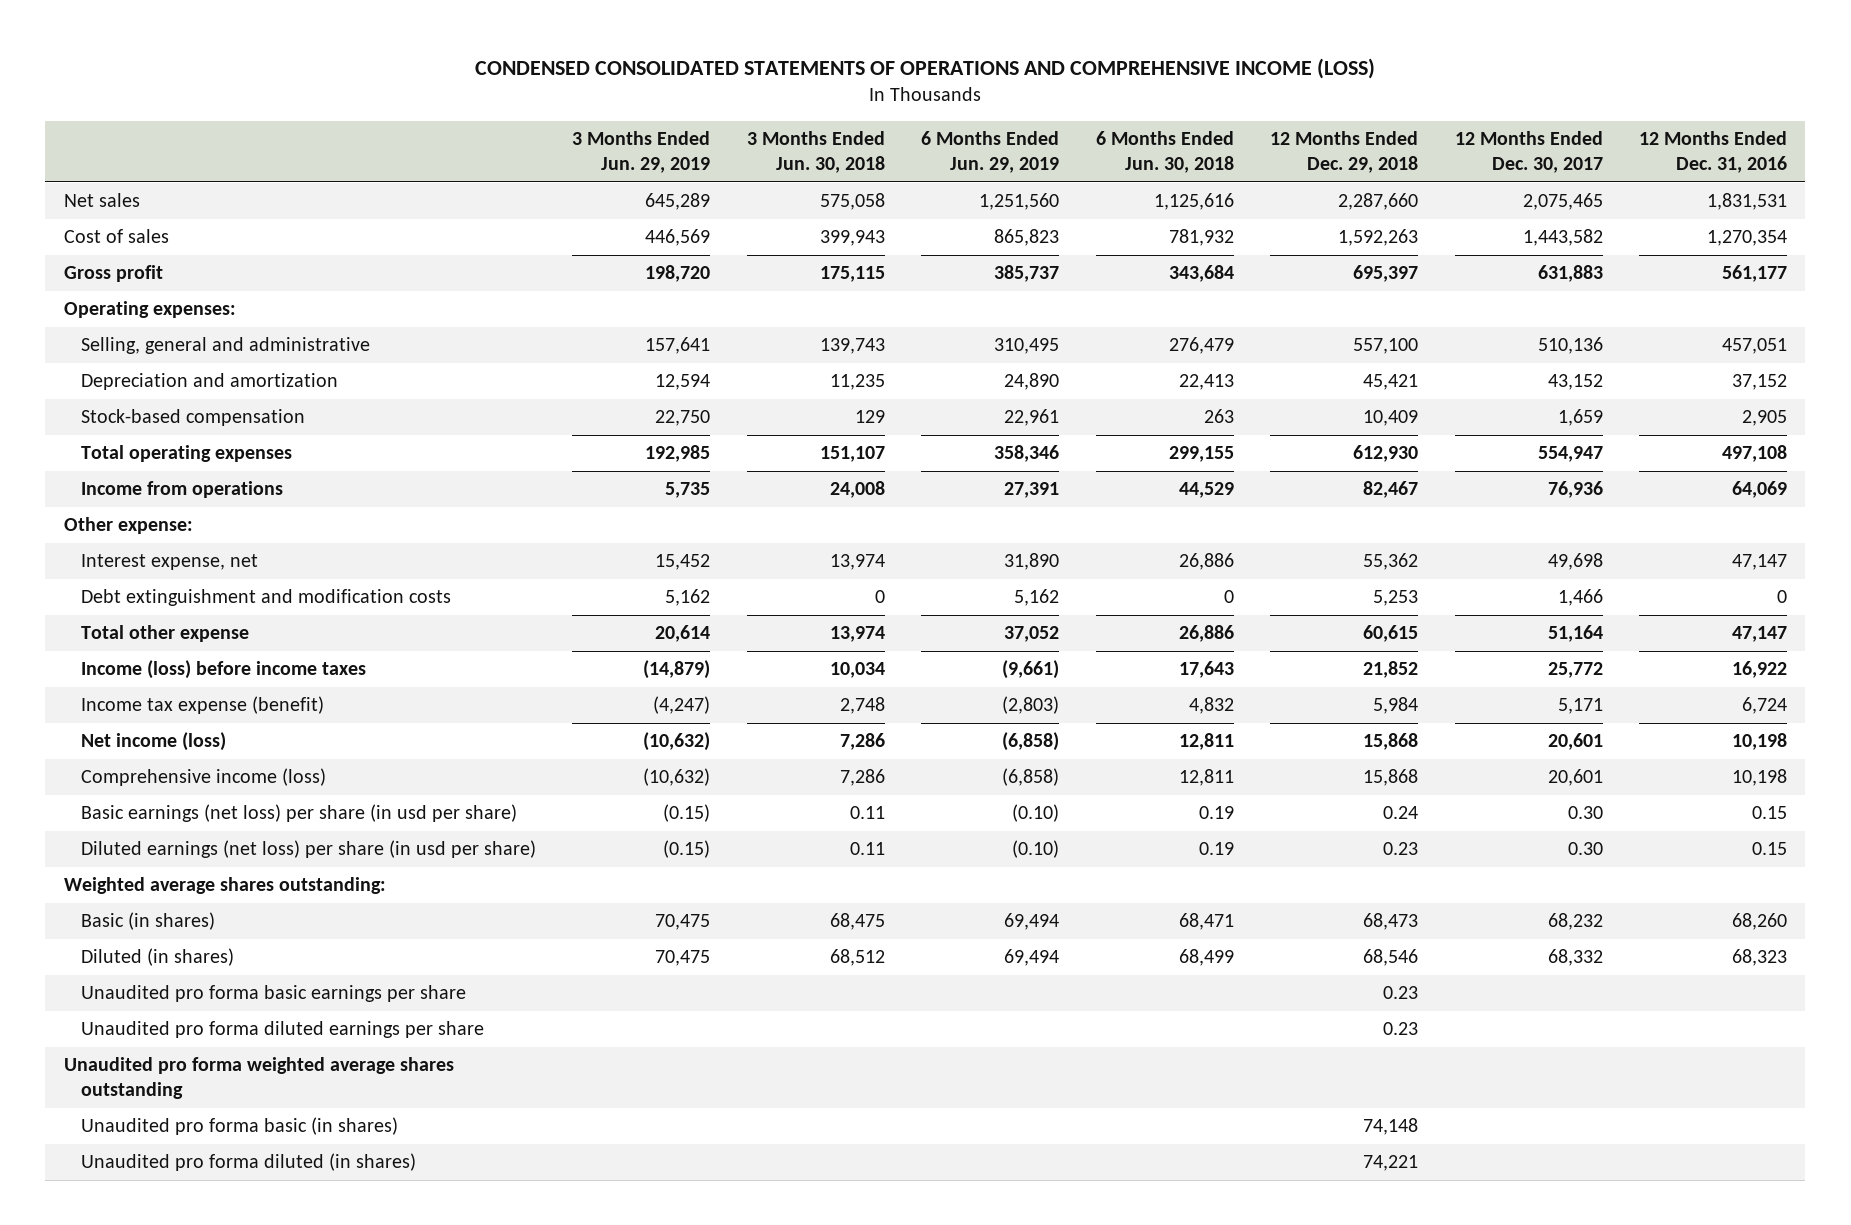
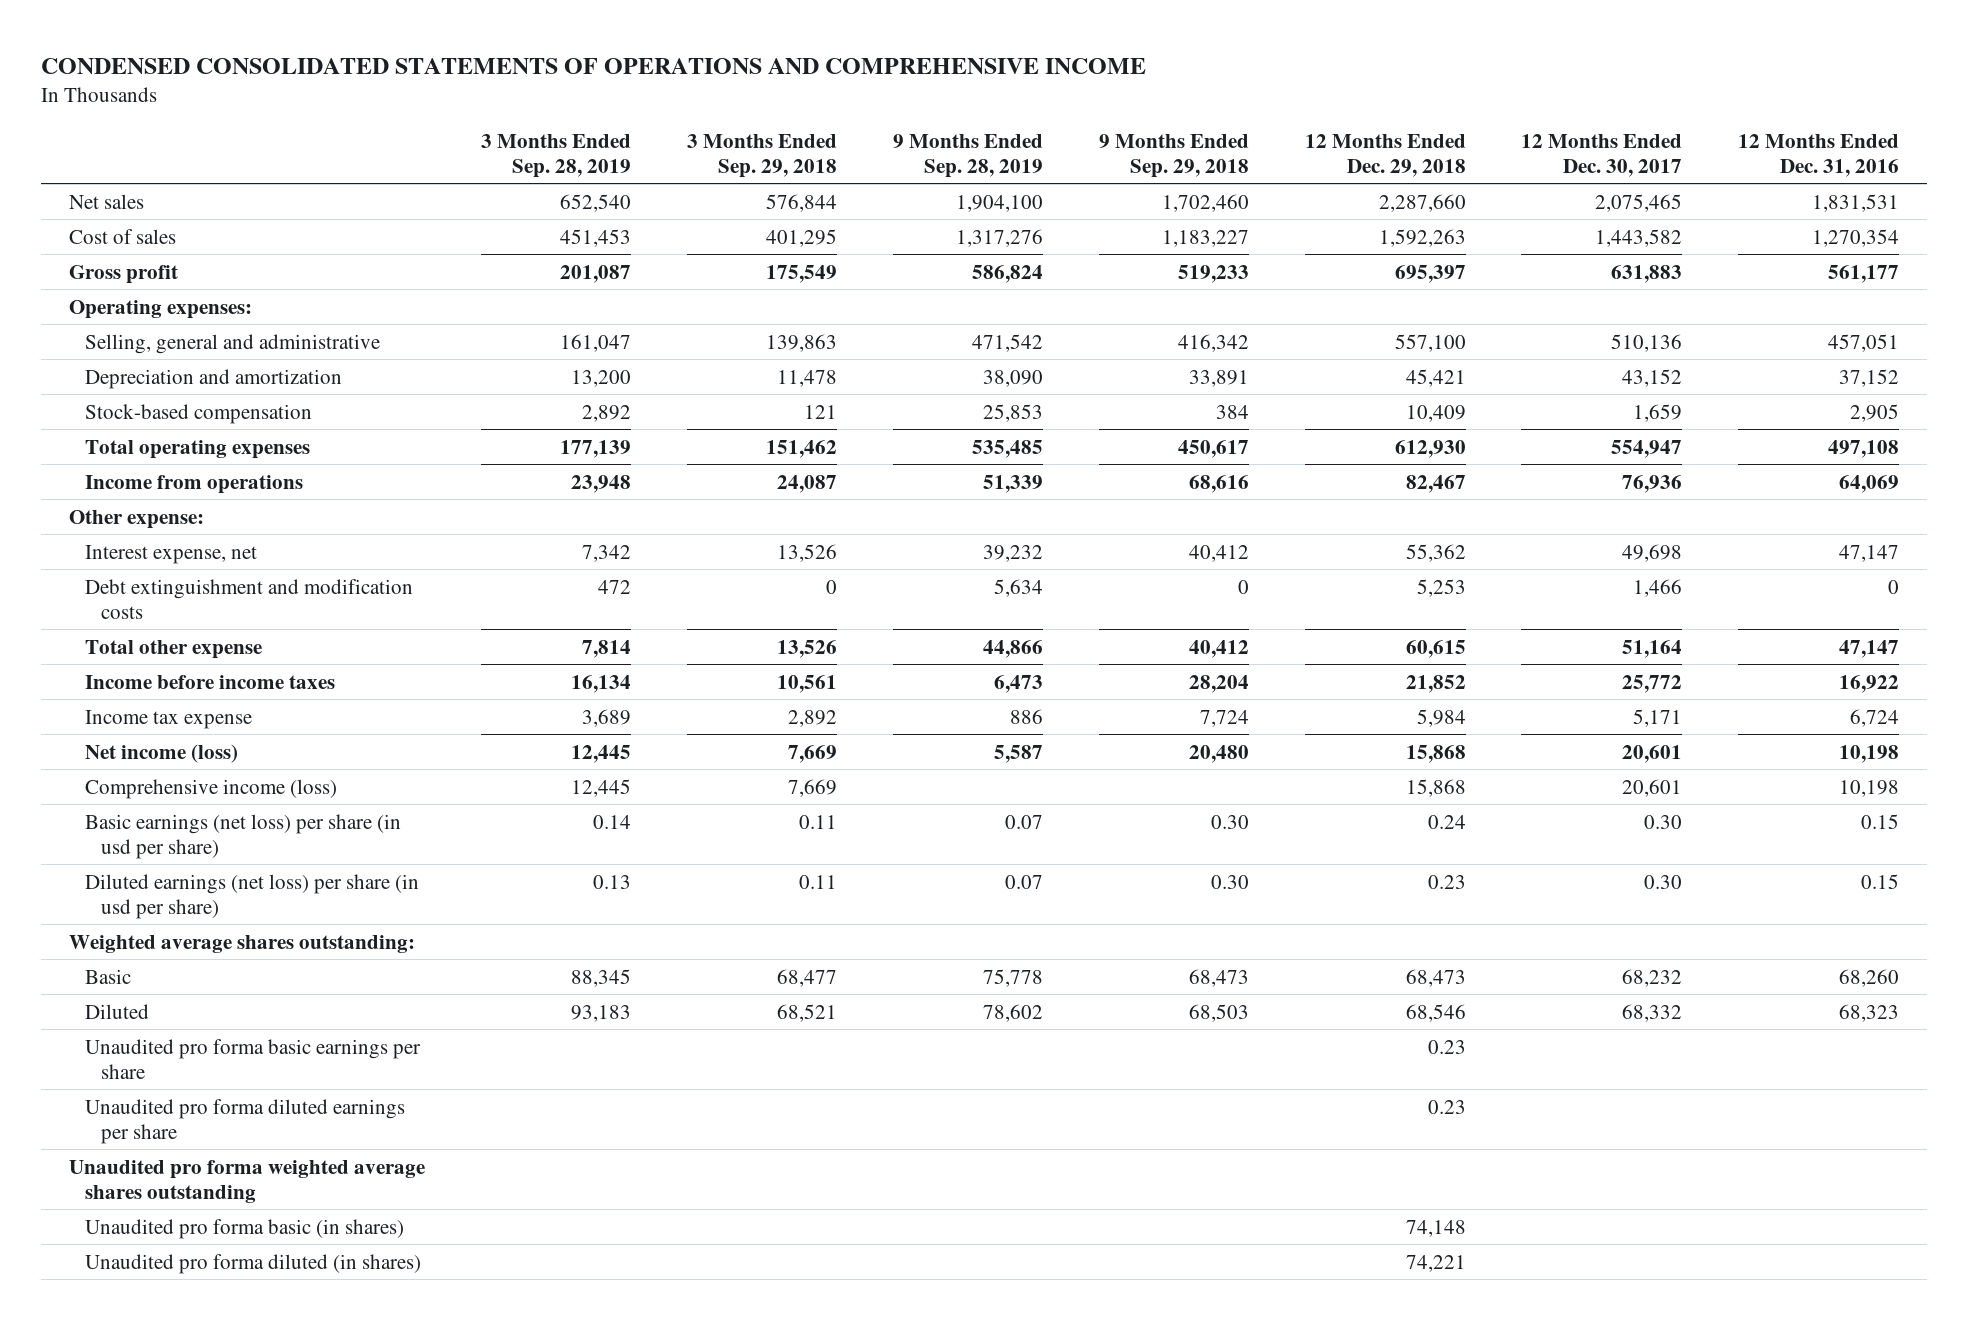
[475,58,1376,80] CONDENSED CONSOLIDATED STATEMENTS OF OPERATIONS AND COMPREHENSIVE INCOME (LOSS) -> [41,57,1147,74] CONDENSED CONSOLIDATED STATEMENTS OF OPERATIONS AND COMPREHENSIVE INCOME
[572,131,711,174] 3 Months Ended Jun. 29, 2019 -> none
[746,131,885,174] 3 Months Ended Jun. 30, 2018 -> none
[921,131,1060,174] 6 Months Ended Jun. 29, 2019 -> none
[1095,131,1234,174] 6 Months Ended Jun. 30, 2018 -> none
none -> [481,133,632,178] 3 Months Ended Sep. 28, 2019
none -> [686,133,837,178] 3 Months Ended Sep. 29, 2018
none -> [892,133,1043,178] 9 Months Ended Sep. 28, 2019
none -> [1098,133,1249,178] 9 Months Ended Sep. 29, 2018
[80,660,366,680] Income (loss) before income taxes -> [84,674,335,689] Income before income taxes
[80,696,324,715] Income tax expense (benefit) -> [84,709,252,729] Income tax expense
[80,912,215,931] Basic (in shares) -> [84,968,131,984] Basic
[80,948,234,967] Diluted (in shares) -> [84,1003,149,1019] Diluted

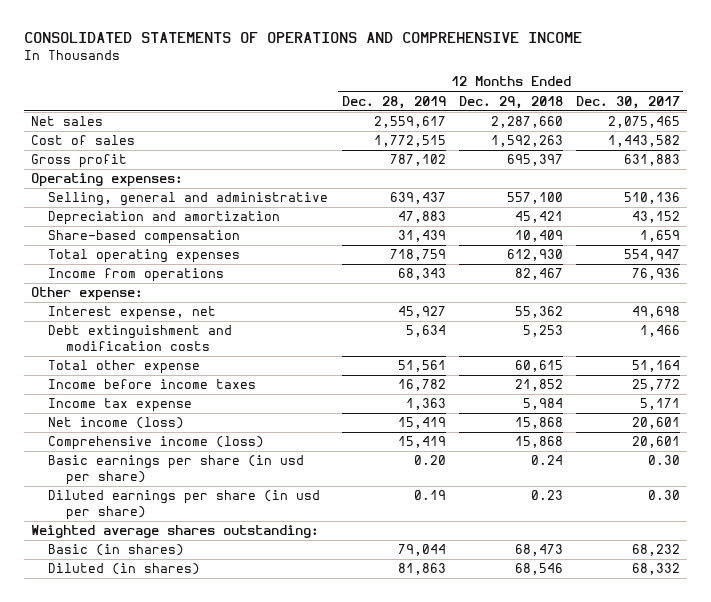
[41,57,1147,74] CONDENSED CONSOLIDATED STATEMENTS OF OPERATIONS AND COMPREHENSIVE INCOME -> [23,32,582,44] CONSOLIDATED STATEMENTS OF OPERATIONS AND COMPREHENSIVE INCOME
[481,133,632,178] 3 Months Ended Sep. 28, 2019 -> none
[686,133,837,178] 3 Months Ended Sep. 29, 2018 -> none
[892,133,1043,178] 9 Months Ended Sep. 28, 2019 -> none
[1098,133,1249,178] 9 Months Ended Sep. 29, 2018 -> none
[1738,133,1900,177] 12 Months Ended Dec. 31, 2016 -> none
none -> [341,95,446,109] Dec. 28, 2019
[84,403,312,424] Stock-based compensation -> [48,230,241,245] Share-based compensation
[84,813,401,859] Basic earnings (net loss) per share (in usd per share) -> [48,455,305,485] Basic earnings per share (in usd per share)
[84,873,419,919] Diluted earnings (net loss) per share (in usd per share) -> [48,490,321,520] Diluted earnings per share (in usd per share)
[84,1038,421,1079] Unaudited pro forma basic earnings per share -> none
[84,1098,405,1144] Unaudited pro forma diluted earnings per share -> none
[69,1159,426,1203] Unaudited pro forma weighted average shares outstanding -> none
[84,1218,404,1239] Unaudited pro forma basic (in shares) -> none
[84,1253,421,1274] Unaudited pro forma diluted (in shares) -> none
[84,968,131,984] Basic -> [48,544,185,557] Basic (in shares)
[84,1003,149,1019] Diluted -> [48,563,201,576] Diluted (in shares)

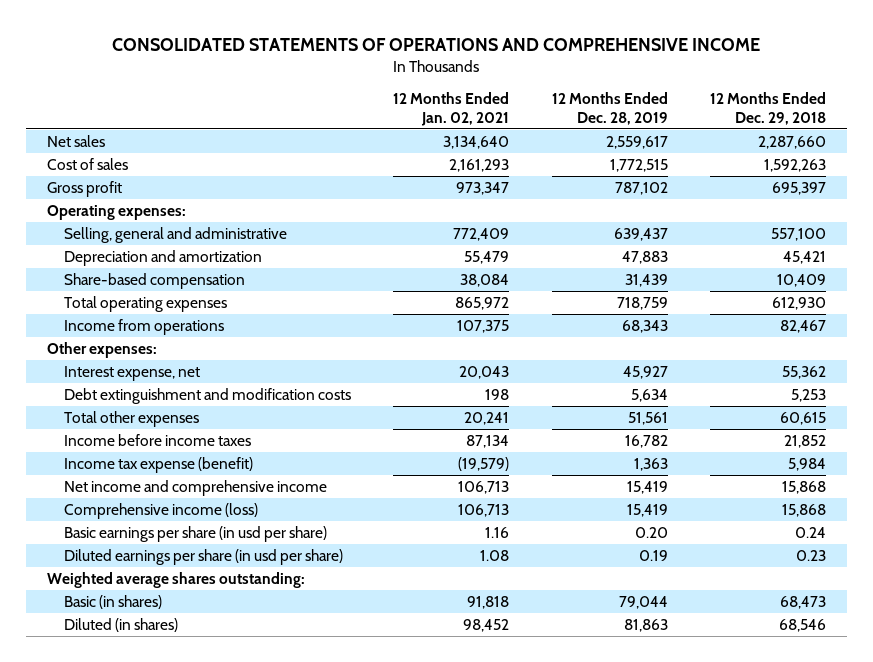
[575,95,680,109] Dec. 30, 2017 -> none
none -> [393,92,510,126] 12 Months Ended Jan. 02, 2021
[30,287,143,302] Other expense: -> [47,341,158,358] Other expenses:
[48,360,201,375] Total other expense -> [64,410,200,427] Total other expenses
[48,398,193,413] Income tax expense -> [64,456,254,473] Income tax expense (benefit)
[48,417,185,430] Net income (loss) -> [64,479,328,496] Net income and comprehensive income

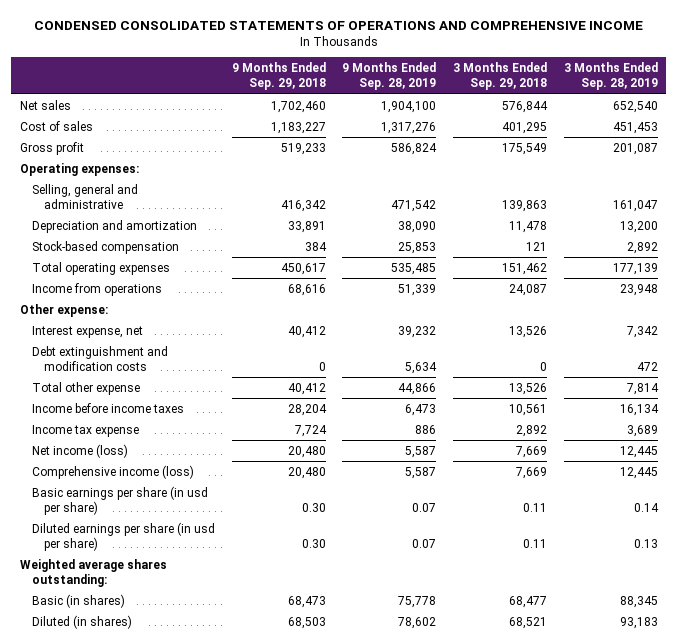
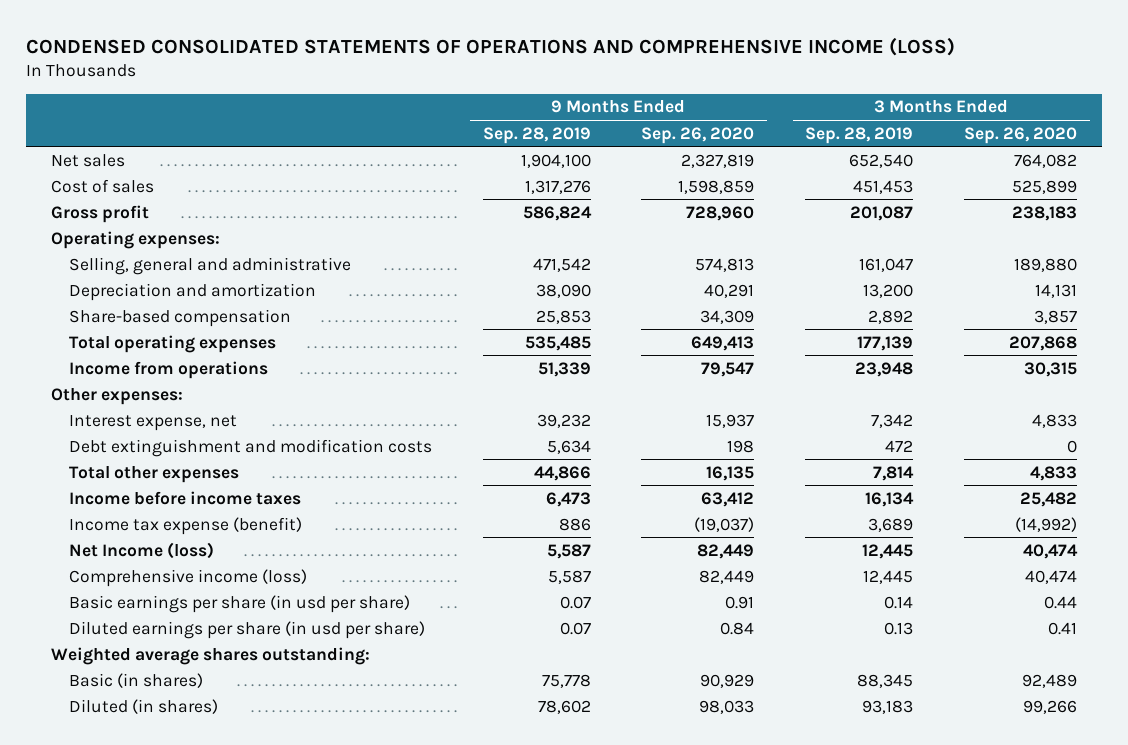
[33,20,643,30] CONDENSED CONSOLIDATED STATEMENTS OF OPERATIONS AND COMPREHENSIVE INCOME -> [25,37,955,57] CONDENSED CONSOLIDATED STATEMENTS OF OPERATIONS AND COMPREHENSIVE INCOME (LOSS)
[231,62,326,91] 9 Months Ended Sep. 29, 2018 -> none
[452,62,547,91] 3 Months Ended Sep. 29, 2018 -> none
none -> [641,126,755,144] Sep. 26, 2020
none -> [964,126,1078,144] Sep. 26, 2020
[32,240,180,254] Stock-based compensation -> [68,308,291,327] Share-based compensation
[19,303,108,317] Other expense: -> [51,387,184,405] Other expenses:
[32,381,141,395] Total other expense -> [68,465,239,483] Total other expenses
[32,424,140,437] Income tax expense -> [68,516,302,535] Income tax expense (benefit)
[32,443,129,458] Net income (loss) -> [68,541,214,559] Net Income (loss)

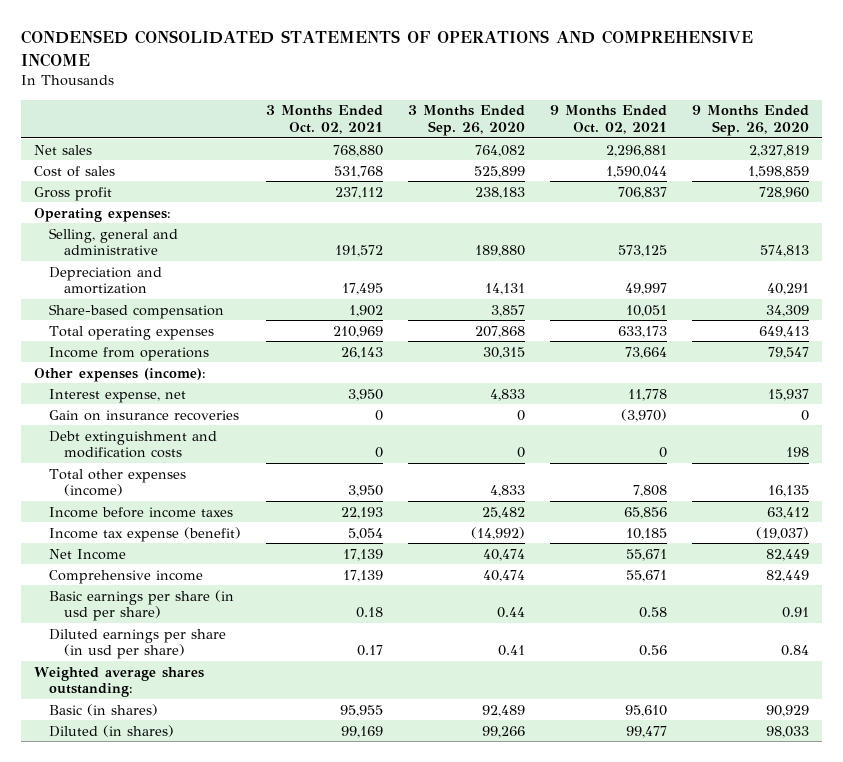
[25,37,955,57] CONDENSED CONSOLIDATED STATEMENTS OF OPERATIONS AND COMPREHENSIVE INCOME (LOSS) -> [20,30,753,67] CONDENSED CONSOLIDATED STATEMENTS OF OPERATIONS AND COMPREHENSIVE INCOME
[482,126,591,144] Sep. 28, 2019 -> none
[805,126,914,144] Sep. 28, 2019 -> none
none -> [265,105,383,135] 3 Months Ended Oct. 02, 2021
none -> [550,105,668,135] 9 Months Ended Oct. 02, 2021
[51,387,184,405] Other expenses: -> [33,367,206,382] Other expenses (income):
none -> [48,409,239,421] Gain on insurance recoveries
[68,465,239,483] Total other expenses -> [48,468,186,497] Total other expenses (income)
[68,541,214,559] Net Income (loss) -> [48,548,126,560] Net Income
[68,568,307,587] Comprehensive income (loss) -> [48,569,203,584] Comprehensive income

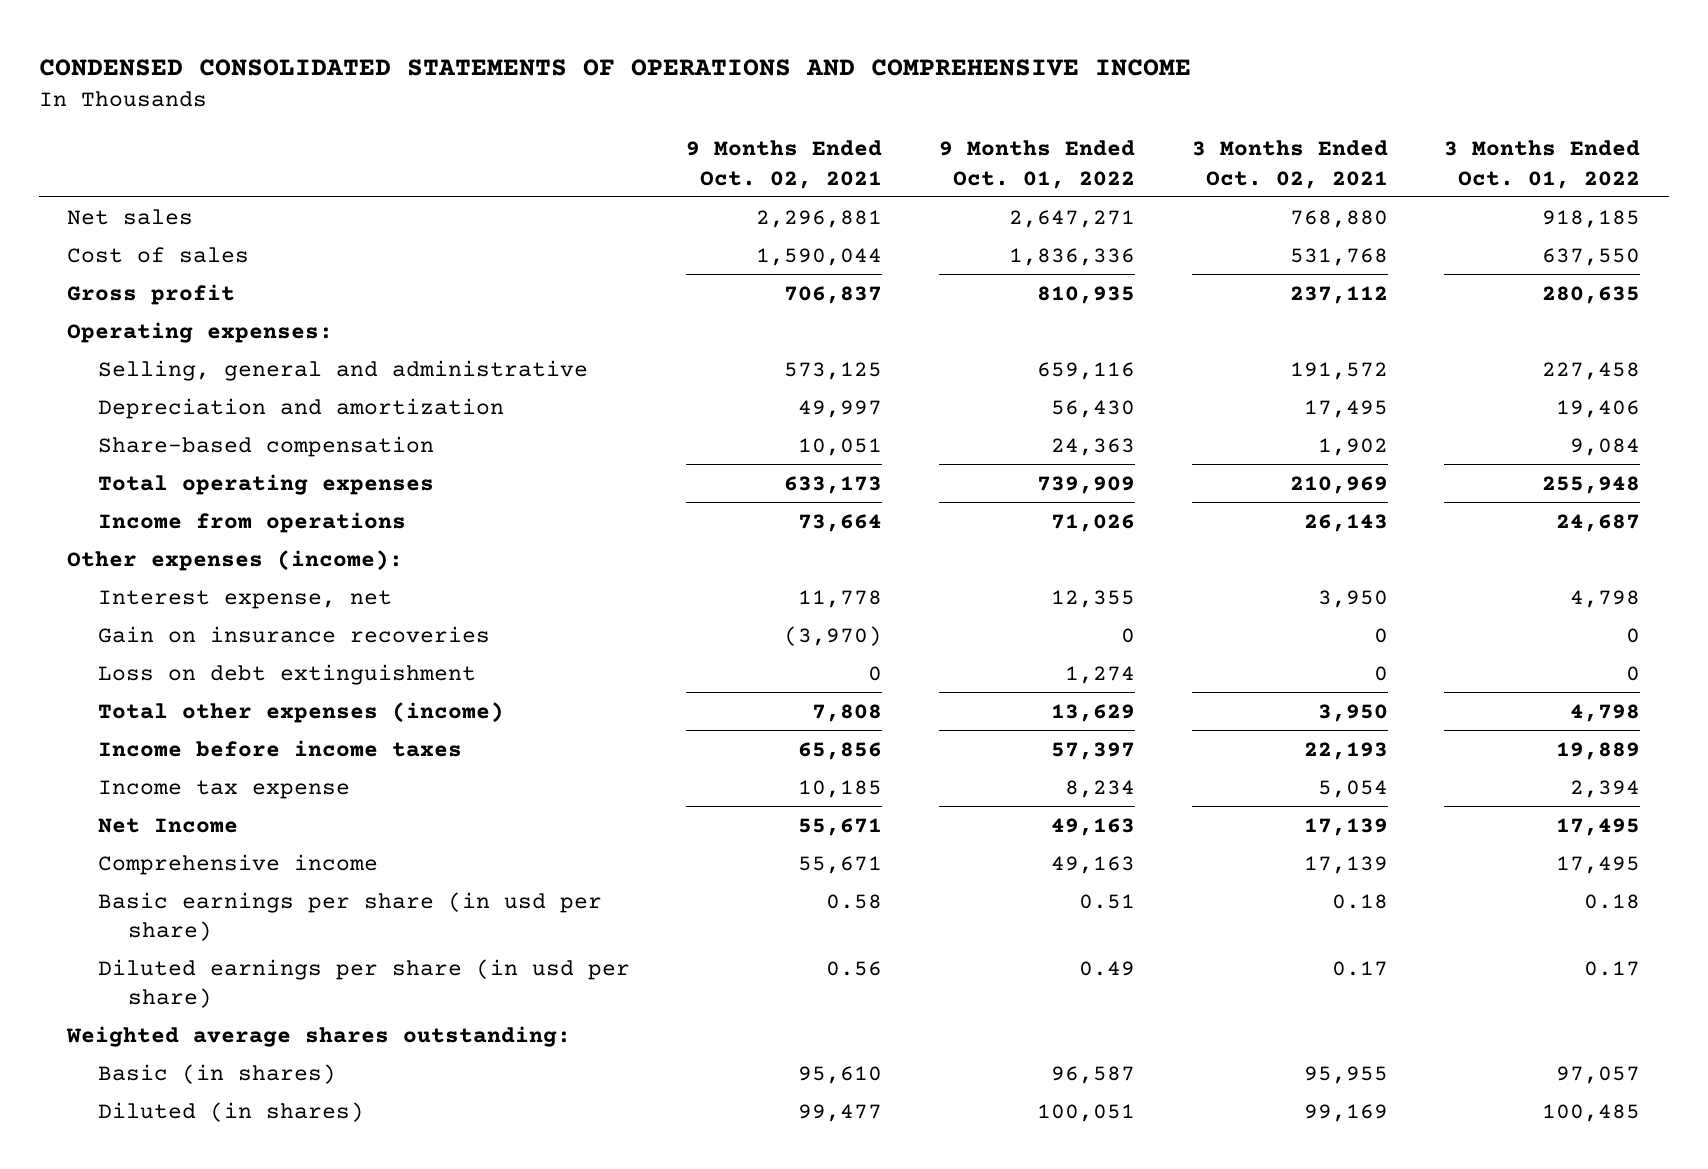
[407,105,525,137] 3 Months Ended Sep. 26, 2020 -> none
[692,105,810,137] 9 Months Ended Sep. 26, 2020 -> none
none -> [938,140,1135,189] 9 Months Ended Oct. 01, 2022
none -> [1444,140,1641,189] 3 Months Ended Oct. 01, 2022
[48,430,217,459] Debt extinguishment and modification costs -> none
none -> [97,663,476,685] Loss on debt extinguishment
[48,526,241,542] Income tax expense (benefit) -> [97,779,350,799] Income tax expense

